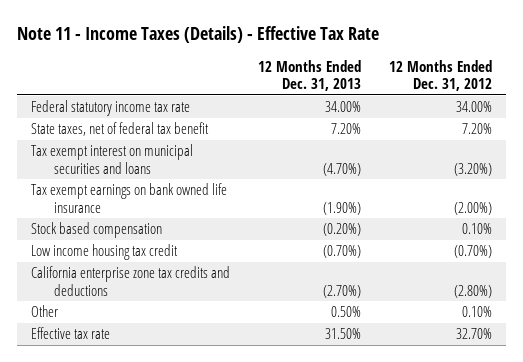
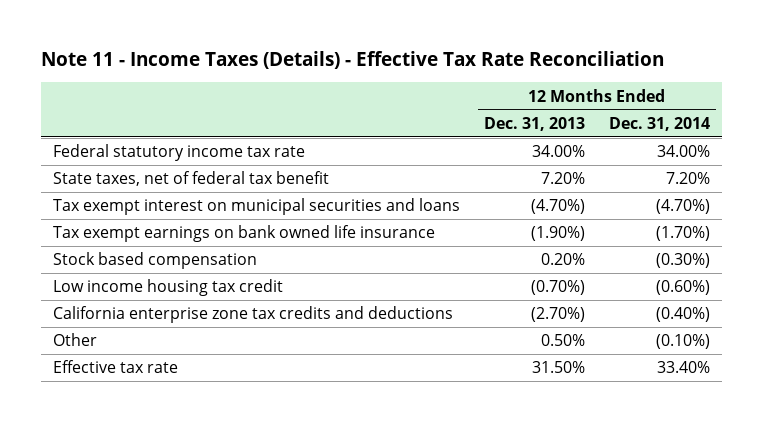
[16,26,379,44] Note 11 - Income Taxes (Details) - Effective Tax Rate -> [41,51,665,70] Note 11 - Income Taxes (Details) - Effective Tax Rate Reconciliation
[389,59,493,92] 12 Months Ended Dec. 31, 2012 -> none
none -> [608,116,710,131] Dec. 31, 2014
[322,223,361,237] (0.20%) -> [540,253,585,266] 0.20%

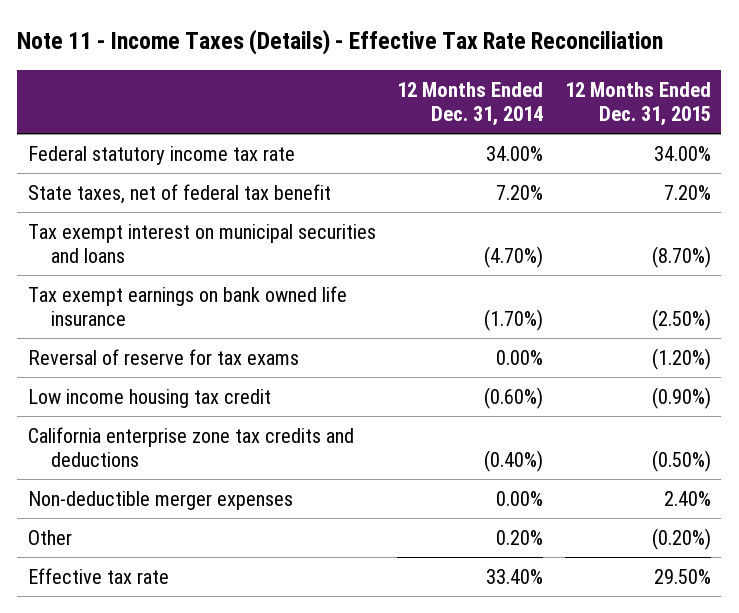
[483,116,585,131] Dec. 31, 2013 -> none
none -> [564,81,711,127] 12 Months Ended Dec. 31, 2015
[53,252,258,270] Stock based compensation -> none
none -> [27,348,299,365] Reversal of reserve for tax exams
none -> [27,490,293,510] Non-deductible merger expenses
[655,334,710,350] (0.10%) -> [496,529,544,545] 0.20%

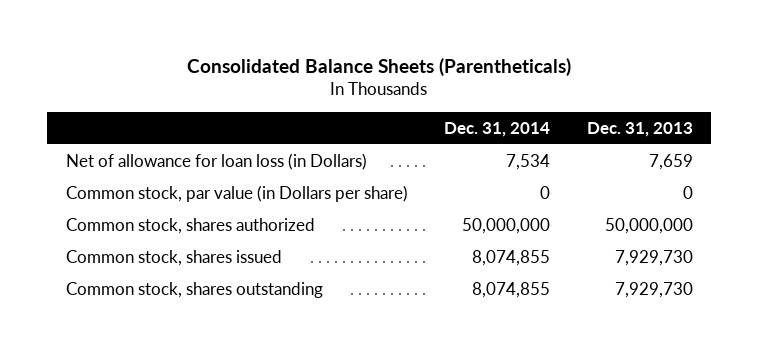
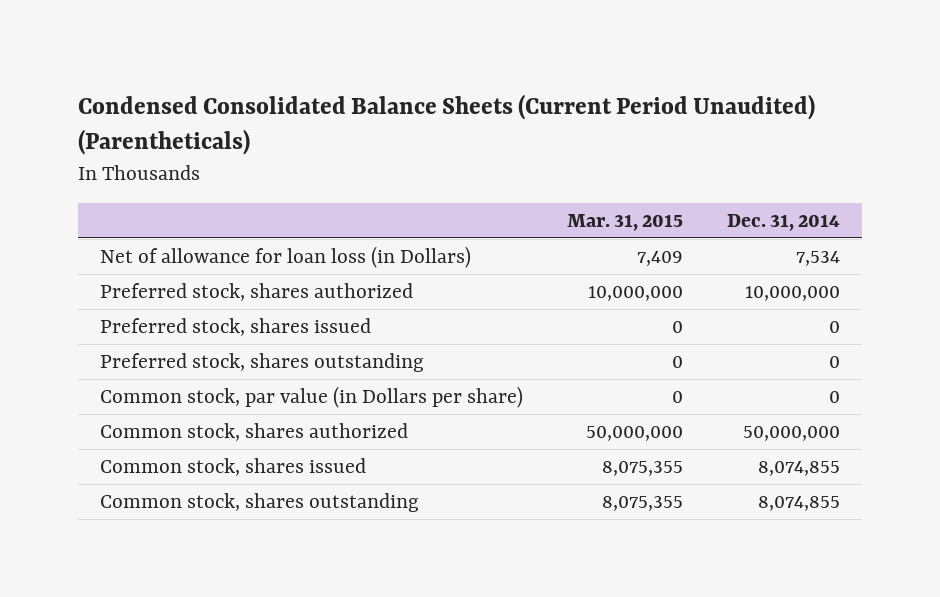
[187,58,572,77] Consolidated Balance Sheets (Parentheticals) -> [77,93,815,156] Condensed Consolidated Balance Sheets (Current Period Unaudited) (Parentheticals)
[586,121,693,137] Dec. 31, 2013 -> none
none -> [566,214,683,232] Mar. 31, 2015
none -> [99,282,413,301] Preferred stock, shares authorized
none -> [99,317,371,336] Preferred stock, shares issued
none -> [99,352,424,372] Preferred stock, shares outstanding

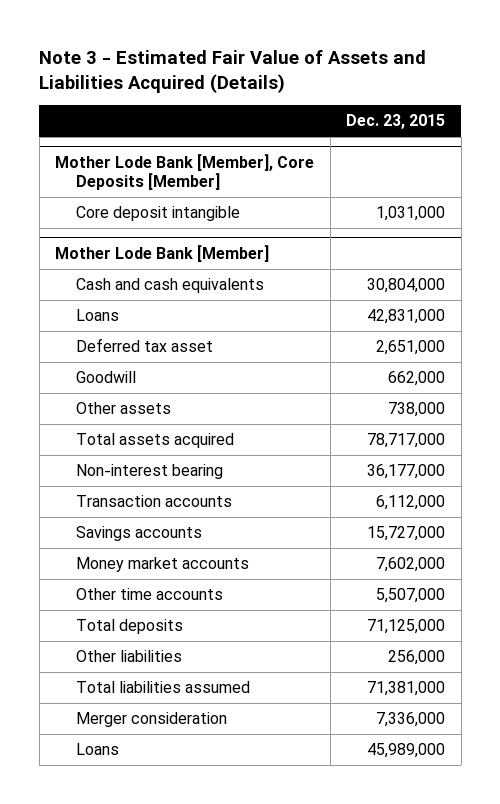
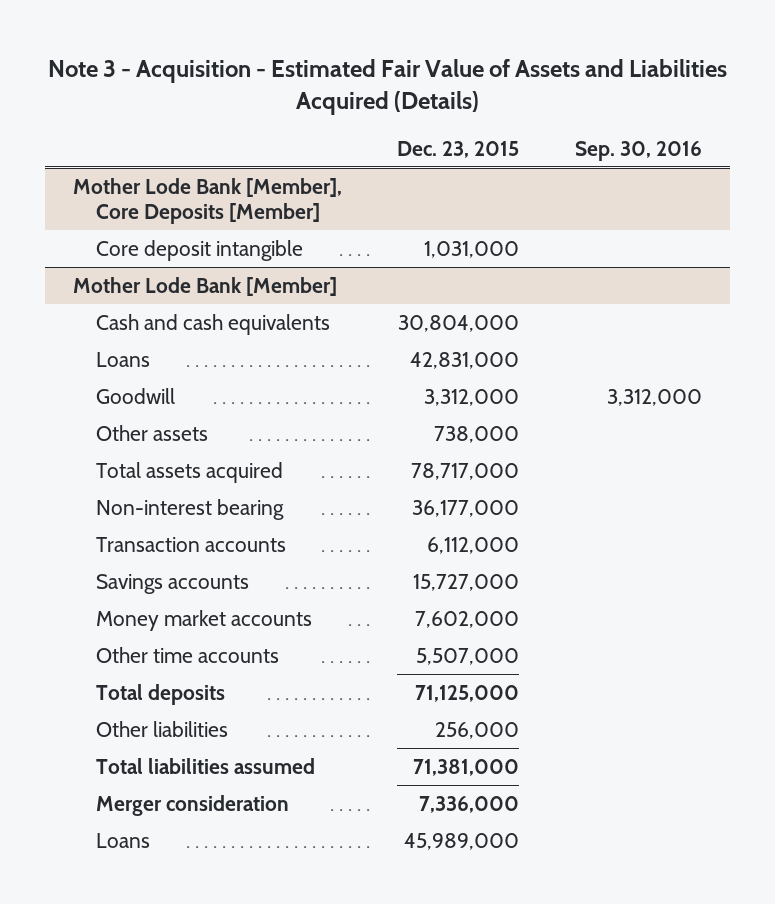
[39,50,427,93] Note 3 - Estimated Fair Value of Assets and Liabilities Acquired (Details) -> [48,58,728,116] Note 3 - Acquisition - Estimated Fair Value of Assets and Liabilities Acquired (Details)
none -> [575,140,703,161] Sep. 30, 2016
[75,338,213,353] Deferred tax asset -> none
[388,371,446,387] 662,000 -> [424,388,520,406] 3,312,000

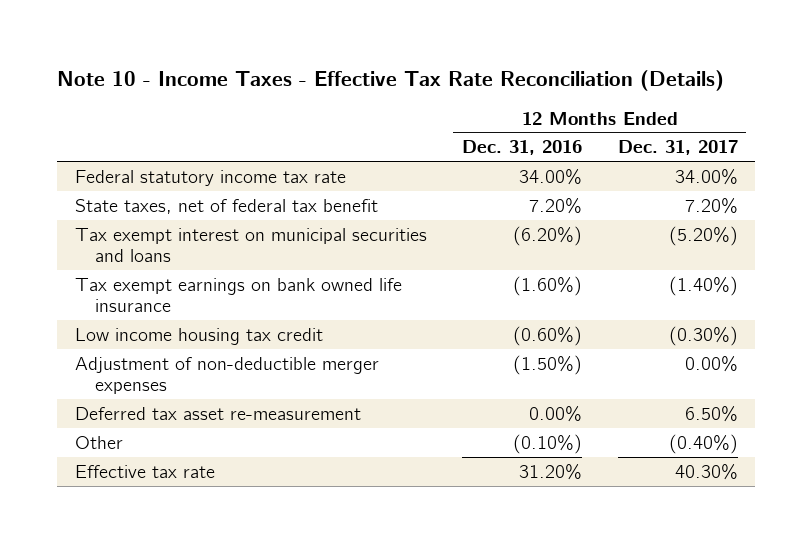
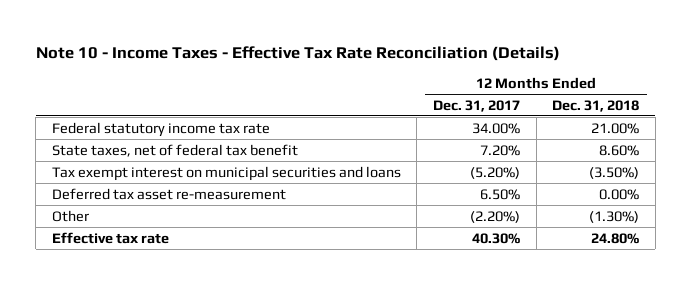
[462,140,583,156] Dec. 31, 2016 -> none
none -> [552,99,640,112] Dec. 31, 2018
[74,277,402,313] Tax exempt earnings on bank owned life insurance -> none
[74,327,323,345] Low income housing tax credit -> none
[74,356,379,395] Adjustment of non-deductible merger expenses -> none
[668,433,738,454] (0.40%) -> [469,210,520,223] (2.20%)

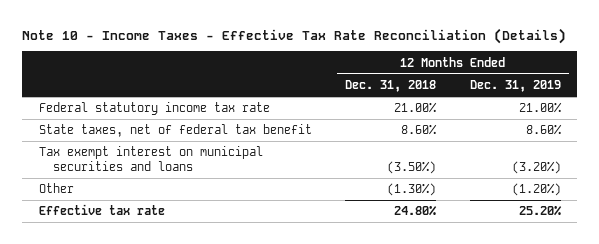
[432,99,520,112] Dec. 31, 2017 -> none
none -> [469,80,561,93] Dec. 31, 2019
[51,187,286,200] Deferred tax asset re-measurement -> none

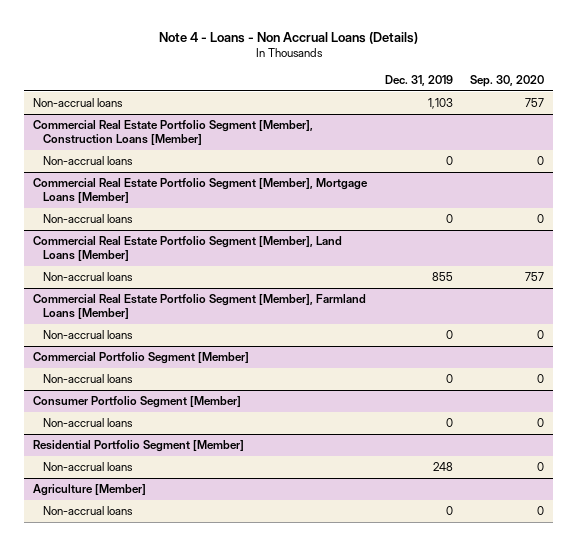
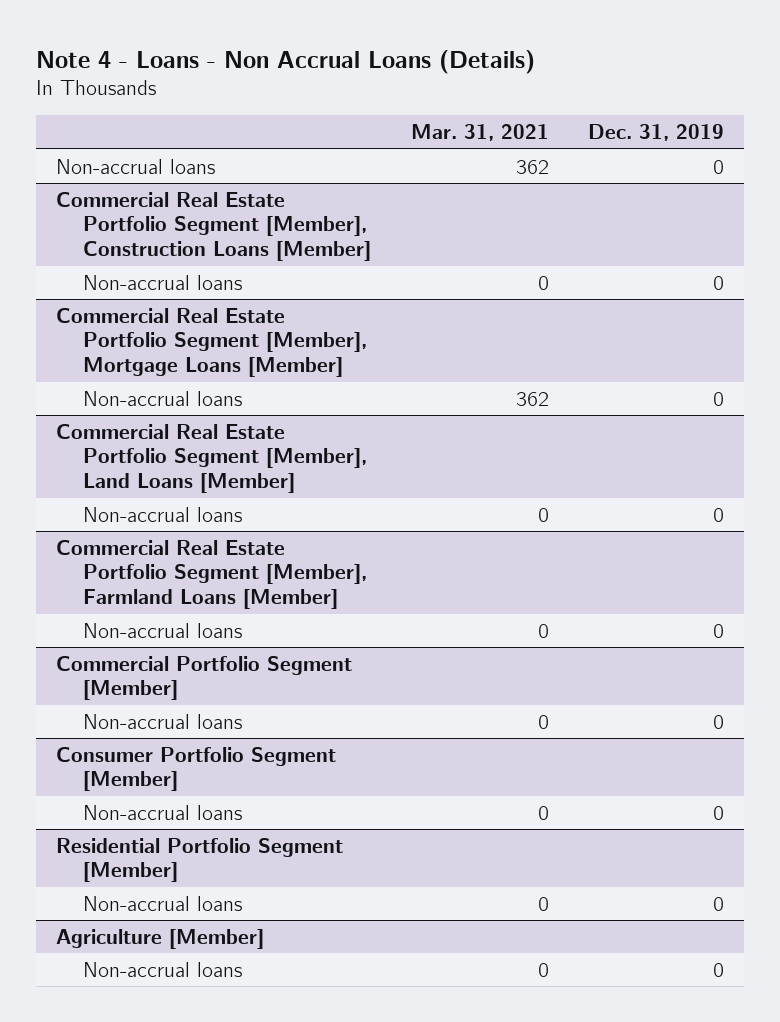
[470,74,545,87] Sep. 30, 2020 -> none
none -> [410,124,549,142] Mar. 31, 2021
[427,98,453,110] 1,103 -> [713,159,725,174] 0
[431,272,453,282] 855 -> [713,507,725,522] 0
[432,462,453,472] 248 -> [713,896,725,911] 0

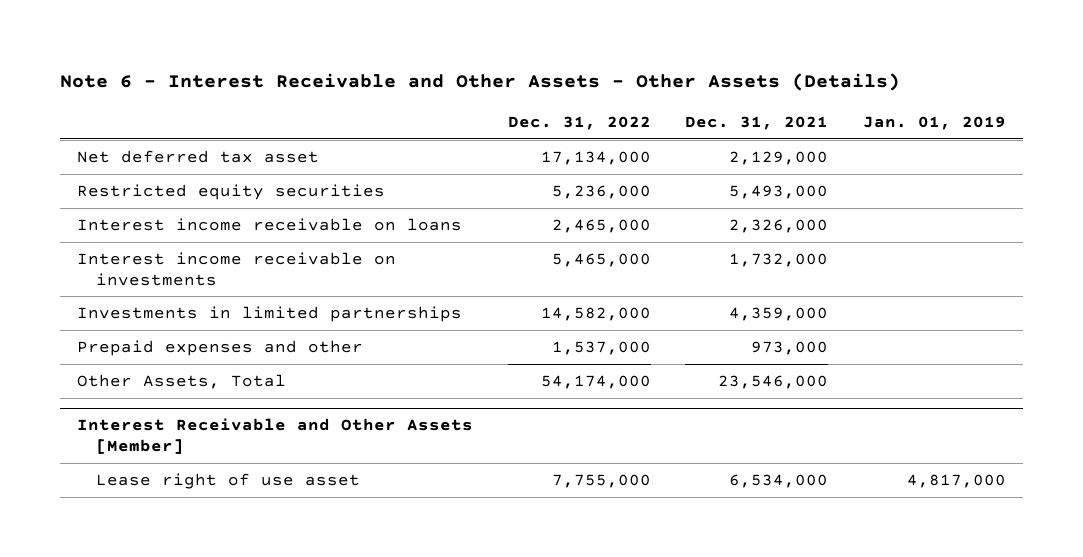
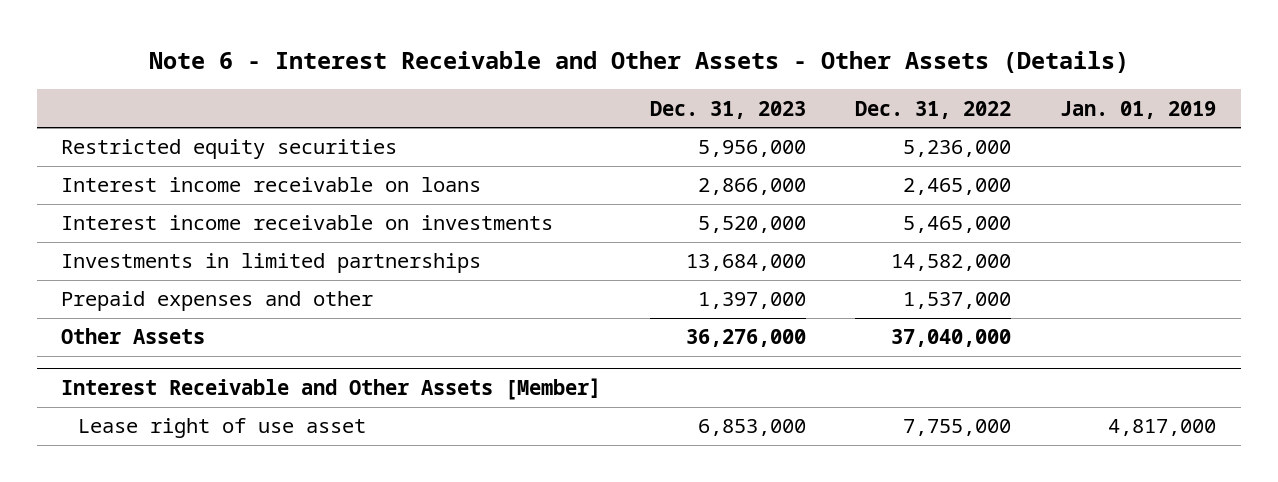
[685,115,829,130] Dec. 31, 2021 -> none
none -> [650,100,807,119] Dec. 31, 2023
[77,150,320,164] Net deferred tax asset -> none
[77,374,287,390] Other Assets, Total -> [61,328,206,345] Other Assets
[540,375,651,390] 54,174,000 -> [891,329,1012,348] 37,040,000

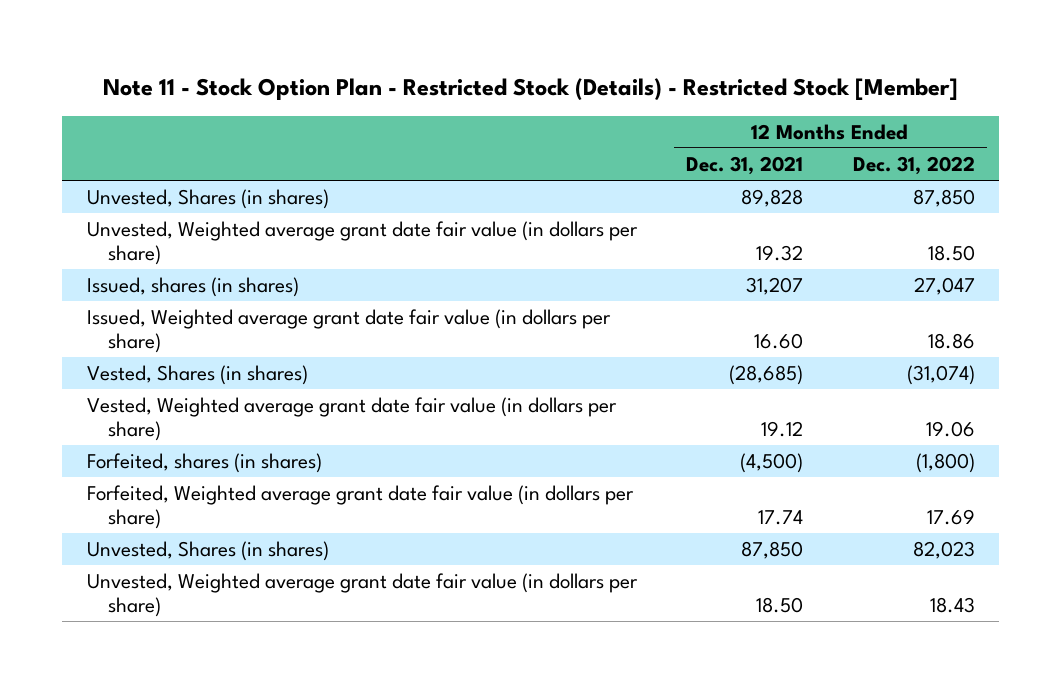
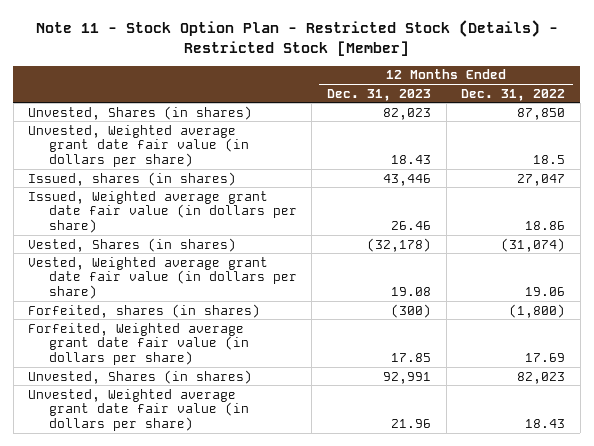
[686,155,804,175] Dec. 31, 2021 -> none
none -> [326,88,431,101] Dec. 31, 2023
[927,245,975,262] 18.50 -> [533,155,566,165] 18.5

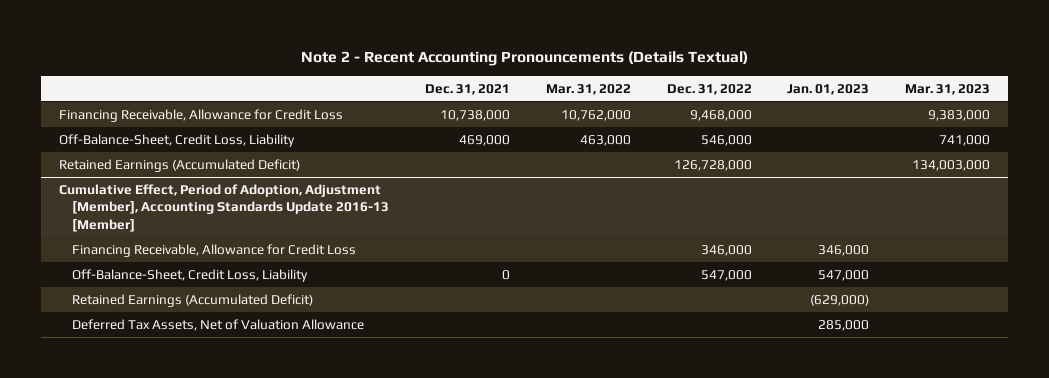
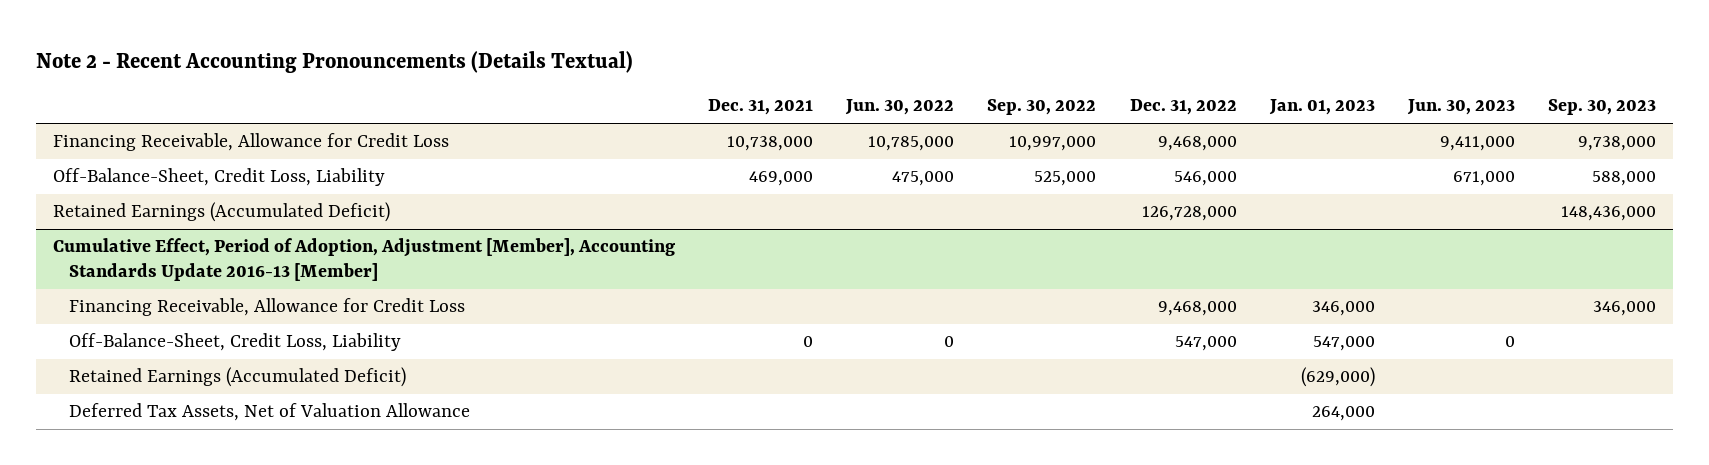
[545,83,631,95] Mar. 31, 2022 -> none
[905,83,991,95] Mar. 31, 2023 -> none
none -> [845,99,955,116] Jun. 30, 2022
none -> [987,99,1097,116] Sep. 30, 2022
none -> [1406,99,1515,116] Jun. 30, 2023
none -> [1548,99,1657,116] Sep. 30, 2023
[700,244,752,256] 346,000 -> [1157,301,1237,317] 9,468,000
[818,319,870,331] 285,000 -> [1311,406,1375,422] 264,000

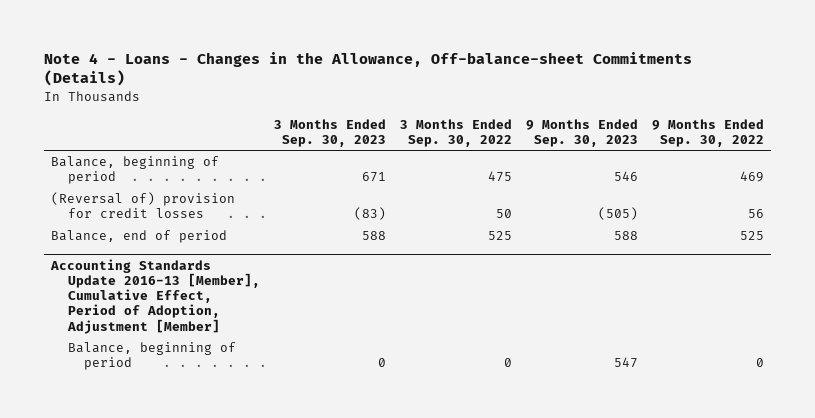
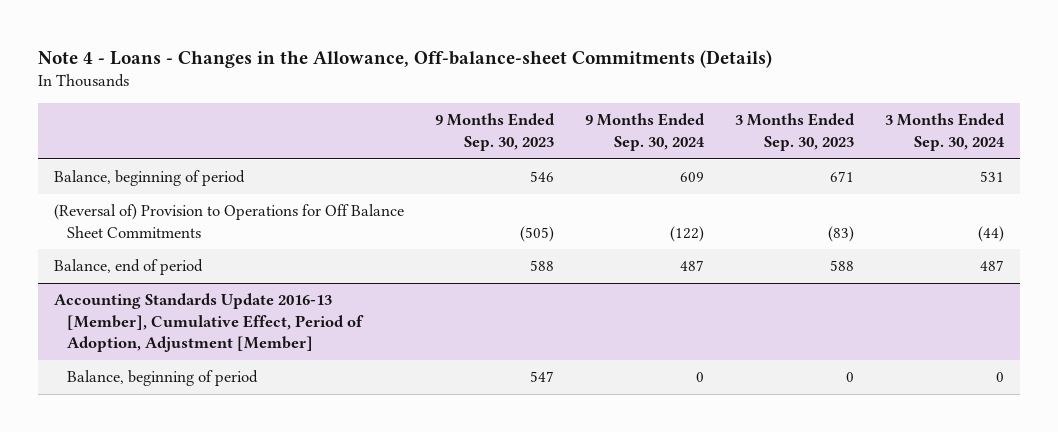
[400,118,513,147] 3 Months Ended Sep. 30, 2022 -> none
[652,118,765,147] 9 Months Ended Sep. 30, 2022 -> none
none -> [584,113,705,152] 9 Months Ended Sep. 30, 2024
none -> [885,113,1006,152] 3 Months Ended Sep. 30, 2024
[51,192,236,219] (Reversal of) provision for credit losses -> [53,204,404,238] (Reversal of) Provision to Operations for Off Balance Sheet Commitments

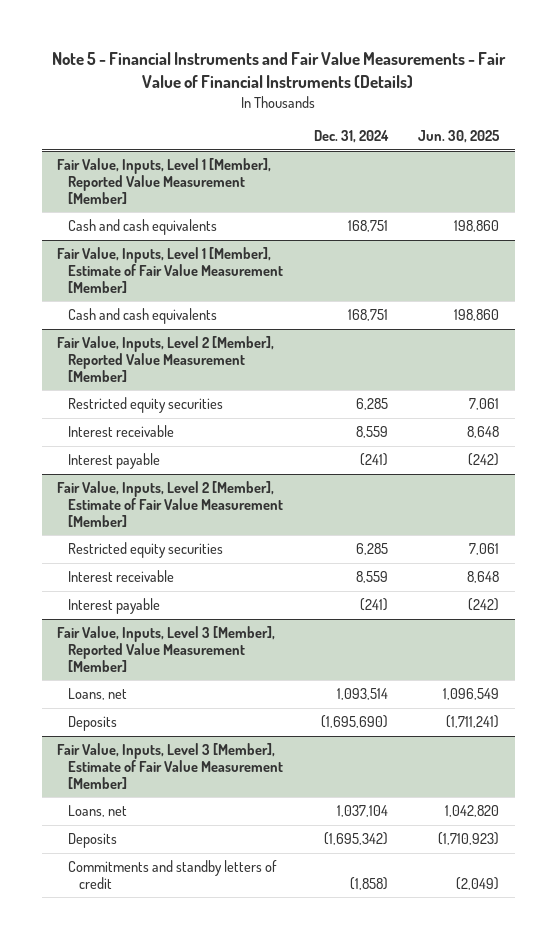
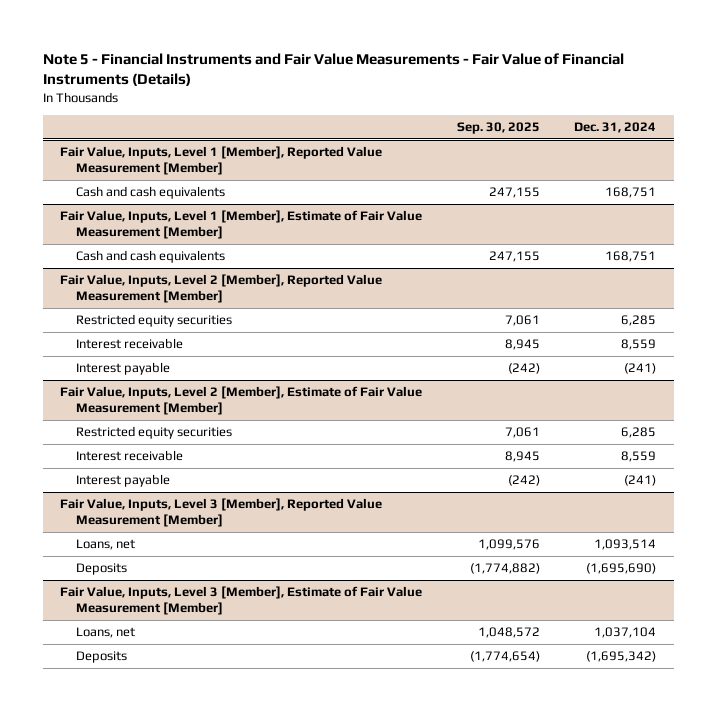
[418,130,501,144] Jun. 30, 2025 -> none
none -> [456,122,540,135] Sep. 30, 2025
[68,860,278,890] Commitments and standby letters of credit -> none

